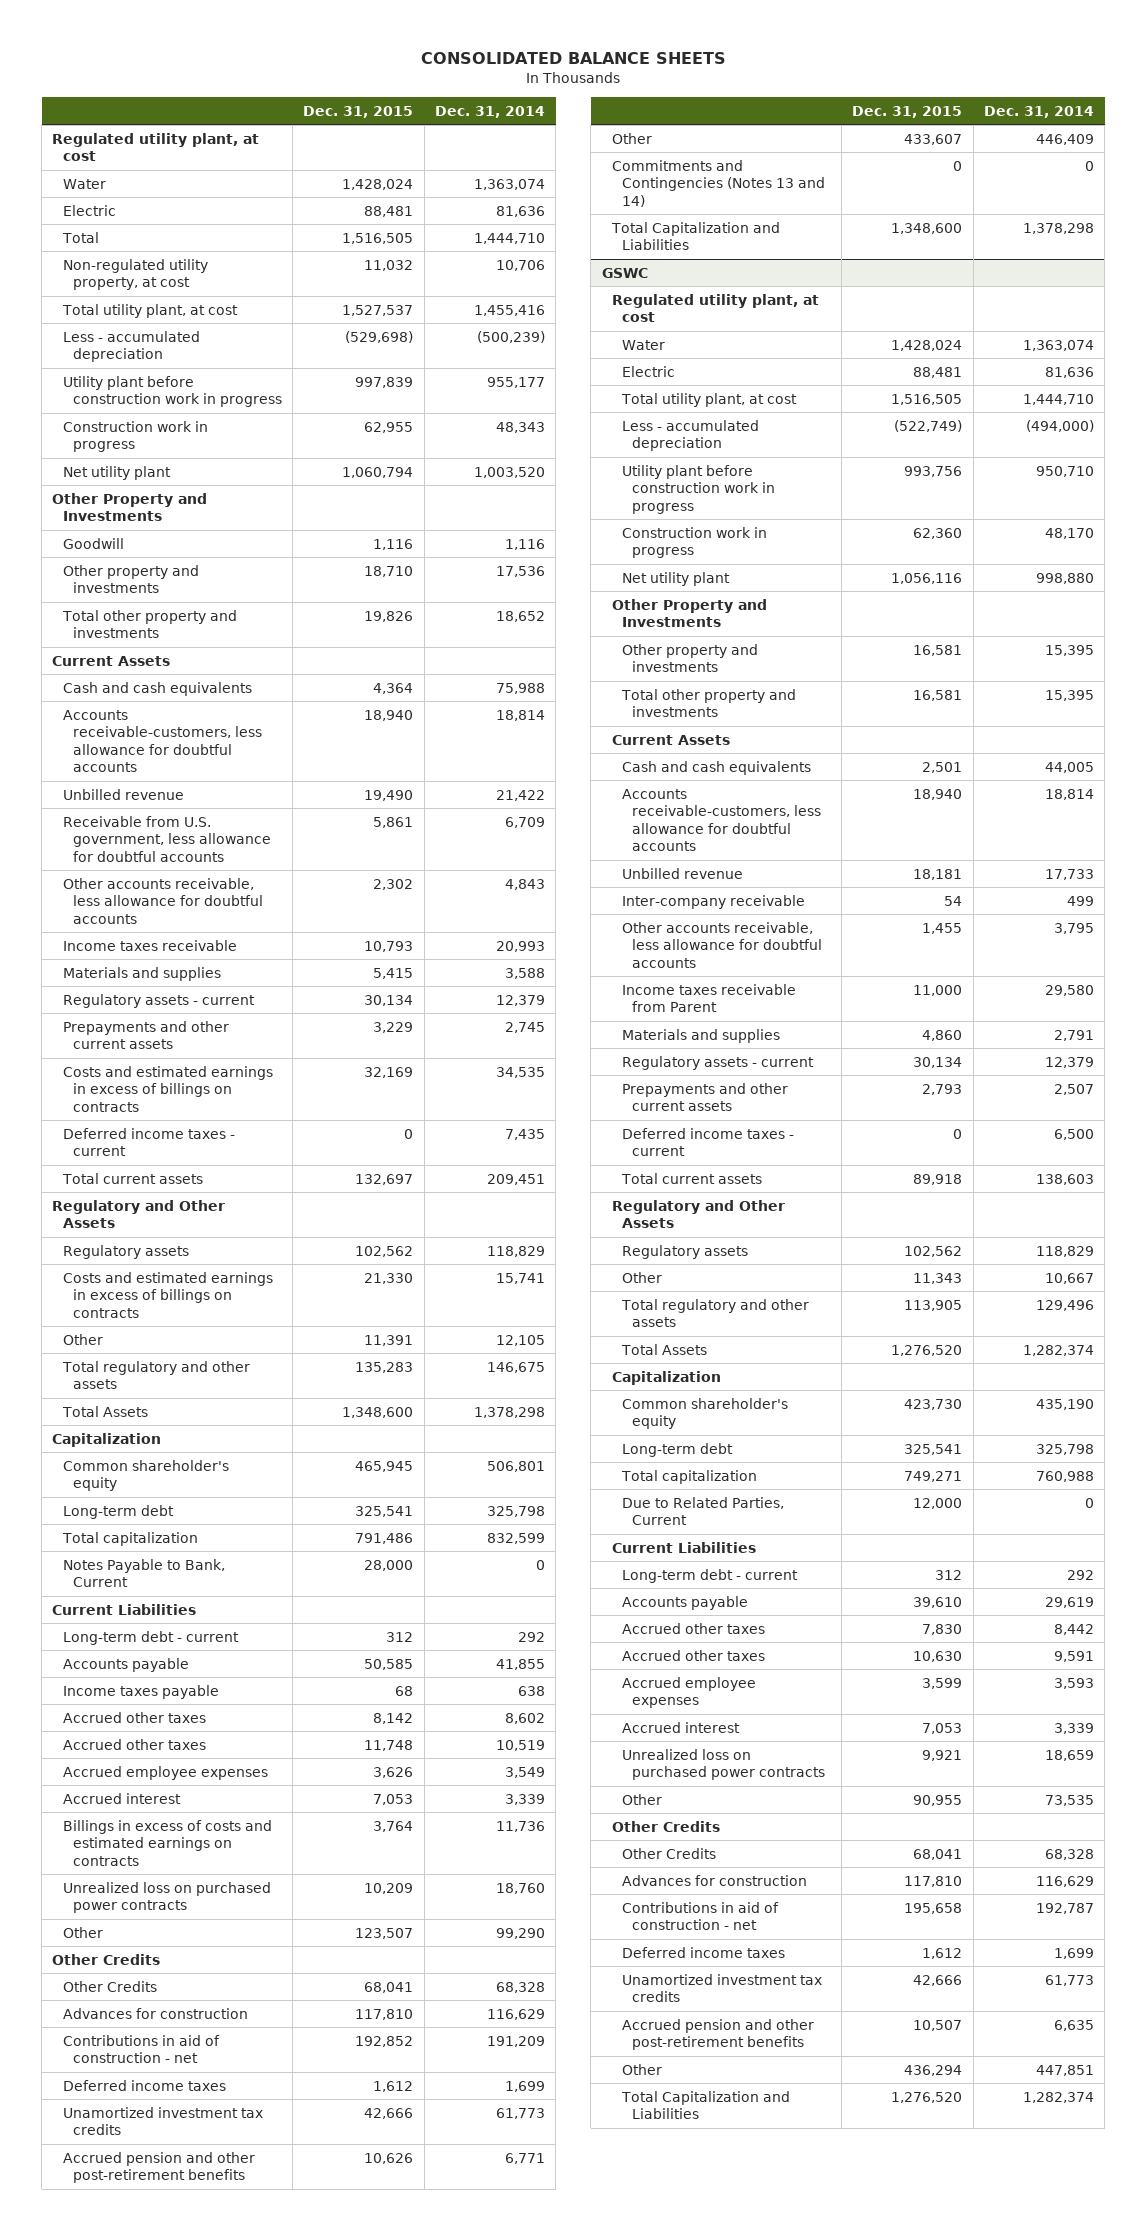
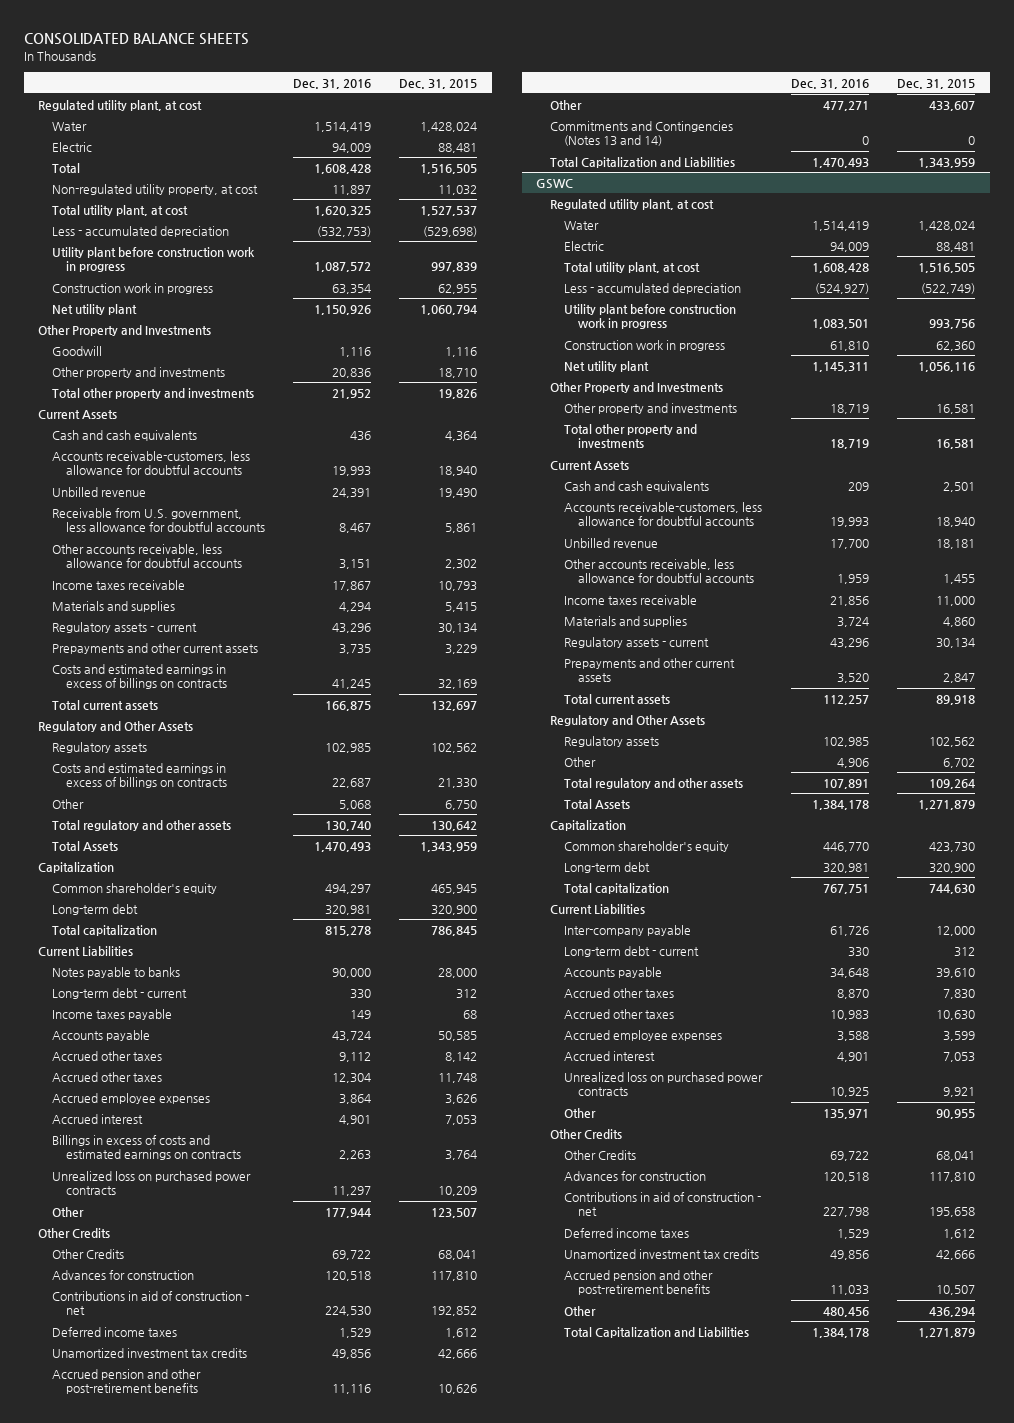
[434,105,545,118] Dec. 31, 2014 -> none
none -> [293,78,372,89] Dec. 31, 2016
[62,1127,235,1157] Deferred income taxes - current -> none
[364,1334,414,1346] 11,391 -> [445,799,478,810] 6,750
[355,1361,414,1373] 135,283 -> [431,820,478,831] 130,642
[342,1406,414,1418] 1,348,600 -> [420,841,478,852] 1,343,959
[62,1558,225,1588] Notes Payable to Bank, Current -> none
[355,1505,414,1517] 325,541 -> [431,904,478,915] 320,900
[355,1532,414,1544] 791,486 -> [431,925,478,936] 786,845
none -> [52,966,181,978] Notes payable to banks
[62,1657,189,1672] Accounts payable -> [52,1029,151,1041] Accounts payable
[891,222,963,234] 1,348,600 -> [918,157,976,168] 1,343,959
[621,894,805,909] Inter-company receivable -> none
[621,983,796,1013] Income taxes receivable from Parent -> [563,594,697,605] Income taxes receivable
[621,1127,794,1157] Deferred income taxes - current -> none
[922,1083,963,1095] 2,793 -> [943,673,976,684] 2,847
[913,1272,963,1284] 11,343 -> [943,757,976,768] 6,702
[904,1299,963,1311] 113,905 -> [929,778,976,789] 109,264
[891,1344,963,1356] 1,276,520 -> [918,799,976,810] 1,271,879
[621,1496,784,1526] Due to Related Parties, Current -> none
[904,1443,963,1455] 325,541 -> [929,862,976,873] 320,900
[904,1470,963,1482] 749,271 -> [929,883,976,894] 744,630
none -> [563,924,691,936] Inter-company payable
[891,2091,963,2103] 1,276,520 -> [918,1327,976,1338] 1,271,879

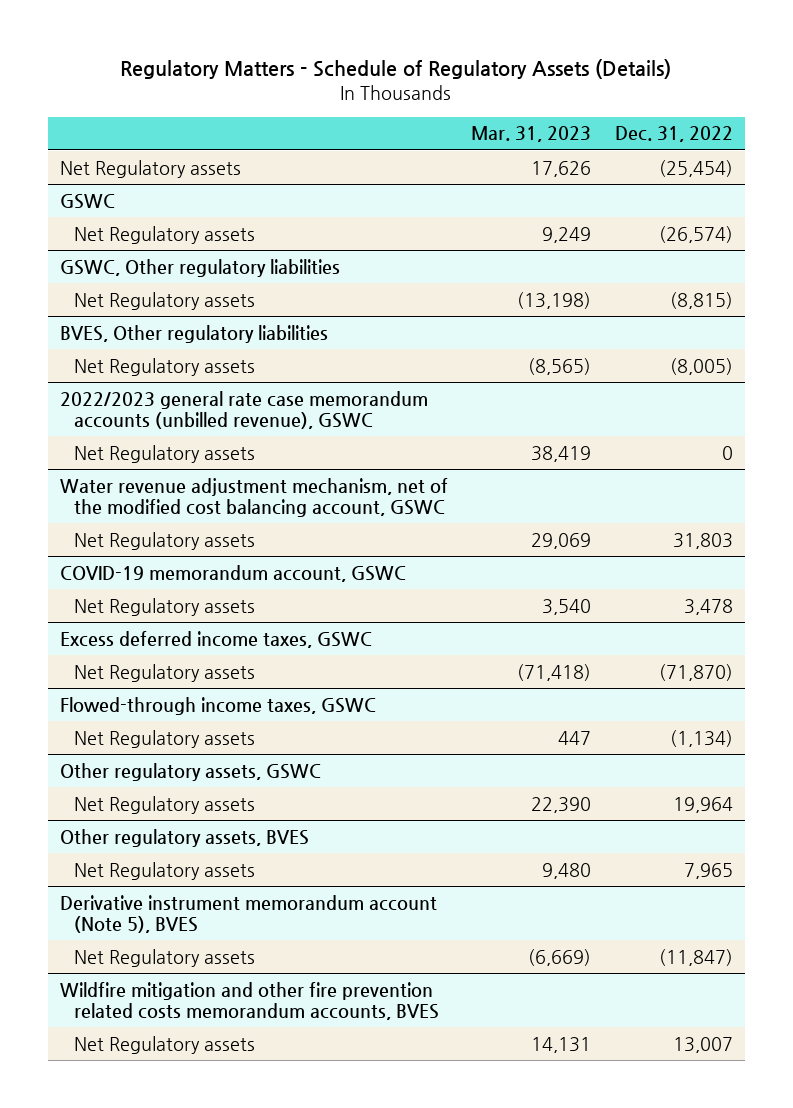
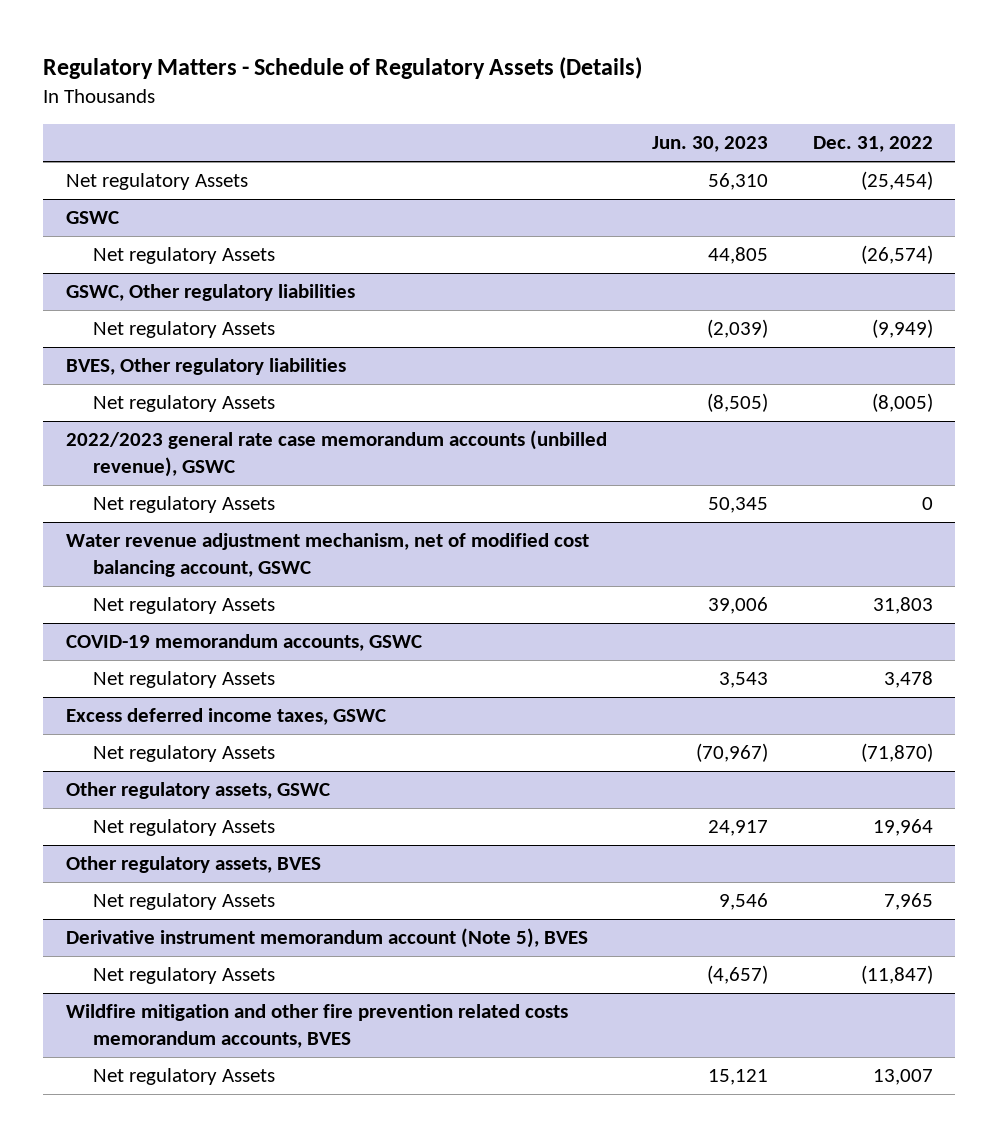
[471,126,592,143] Mar. 31, 2023 -> none
none -> [651,136,768,153] Jun. 30, 2023
[60,159,242,178] Net Regulatory assets -> [65,173,248,191] Net regulatory Assets
[74,225,256,244] Net Regulatory assets -> [93,247,276,265] Net regulatory Assets
[74,291,256,310] Net Regulatory assets -> [93,321,276,339] Net regulatory Assets
[669,291,733,309] (8,815) -> [871,319,933,339] (9,949)
[74,357,256,376] Net Regulatory assets -> [93,395,276,413] Net regulatory Assets
[74,444,256,463] Net Regulatory assets -> [93,496,276,514] Net regulatory Assets
[60,477,449,517] Water revenue adjustment mechanism, net of the modified cost balancing account, GSWC -> [65,533,589,577] Water revenue adjustment mechanism, net of modified cost balancing account, GSWC
[74,531,256,550] Net Regulatory assets -> [93,597,276,615] Net regulatory Assets
[60,564,407,582] COVID-19 memorandum account, GSWC -> [65,634,422,652] COVID-19 memorandum accounts, GSWC
[74,597,256,616] Net Regulatory assets -> [93,671,276,689] Net regulatory Assets
[60,696,377,715] Flowed-through income taxes, GSWC -> none
[74,729,256,748] Net Regulatory assets -> none
[74,663,256,682] Net Regulatory assets -> [93,745,276,763] Net regulatory Assets
[74,795,256,814] Net Regulatory assets -> [93,819,276,837] Net regulatory Assets
[74,861,256,880] Net Regulatory assets -> [93,893,276,911] Net regulatory Assets
[74,948,256,967] Net Regulatory assets -> [93,967,276,985] Net regulatory Assets
[74,1035,256,1054] Net Regulatory assets -> [93,1068,276,1086] Net regulatory Assets

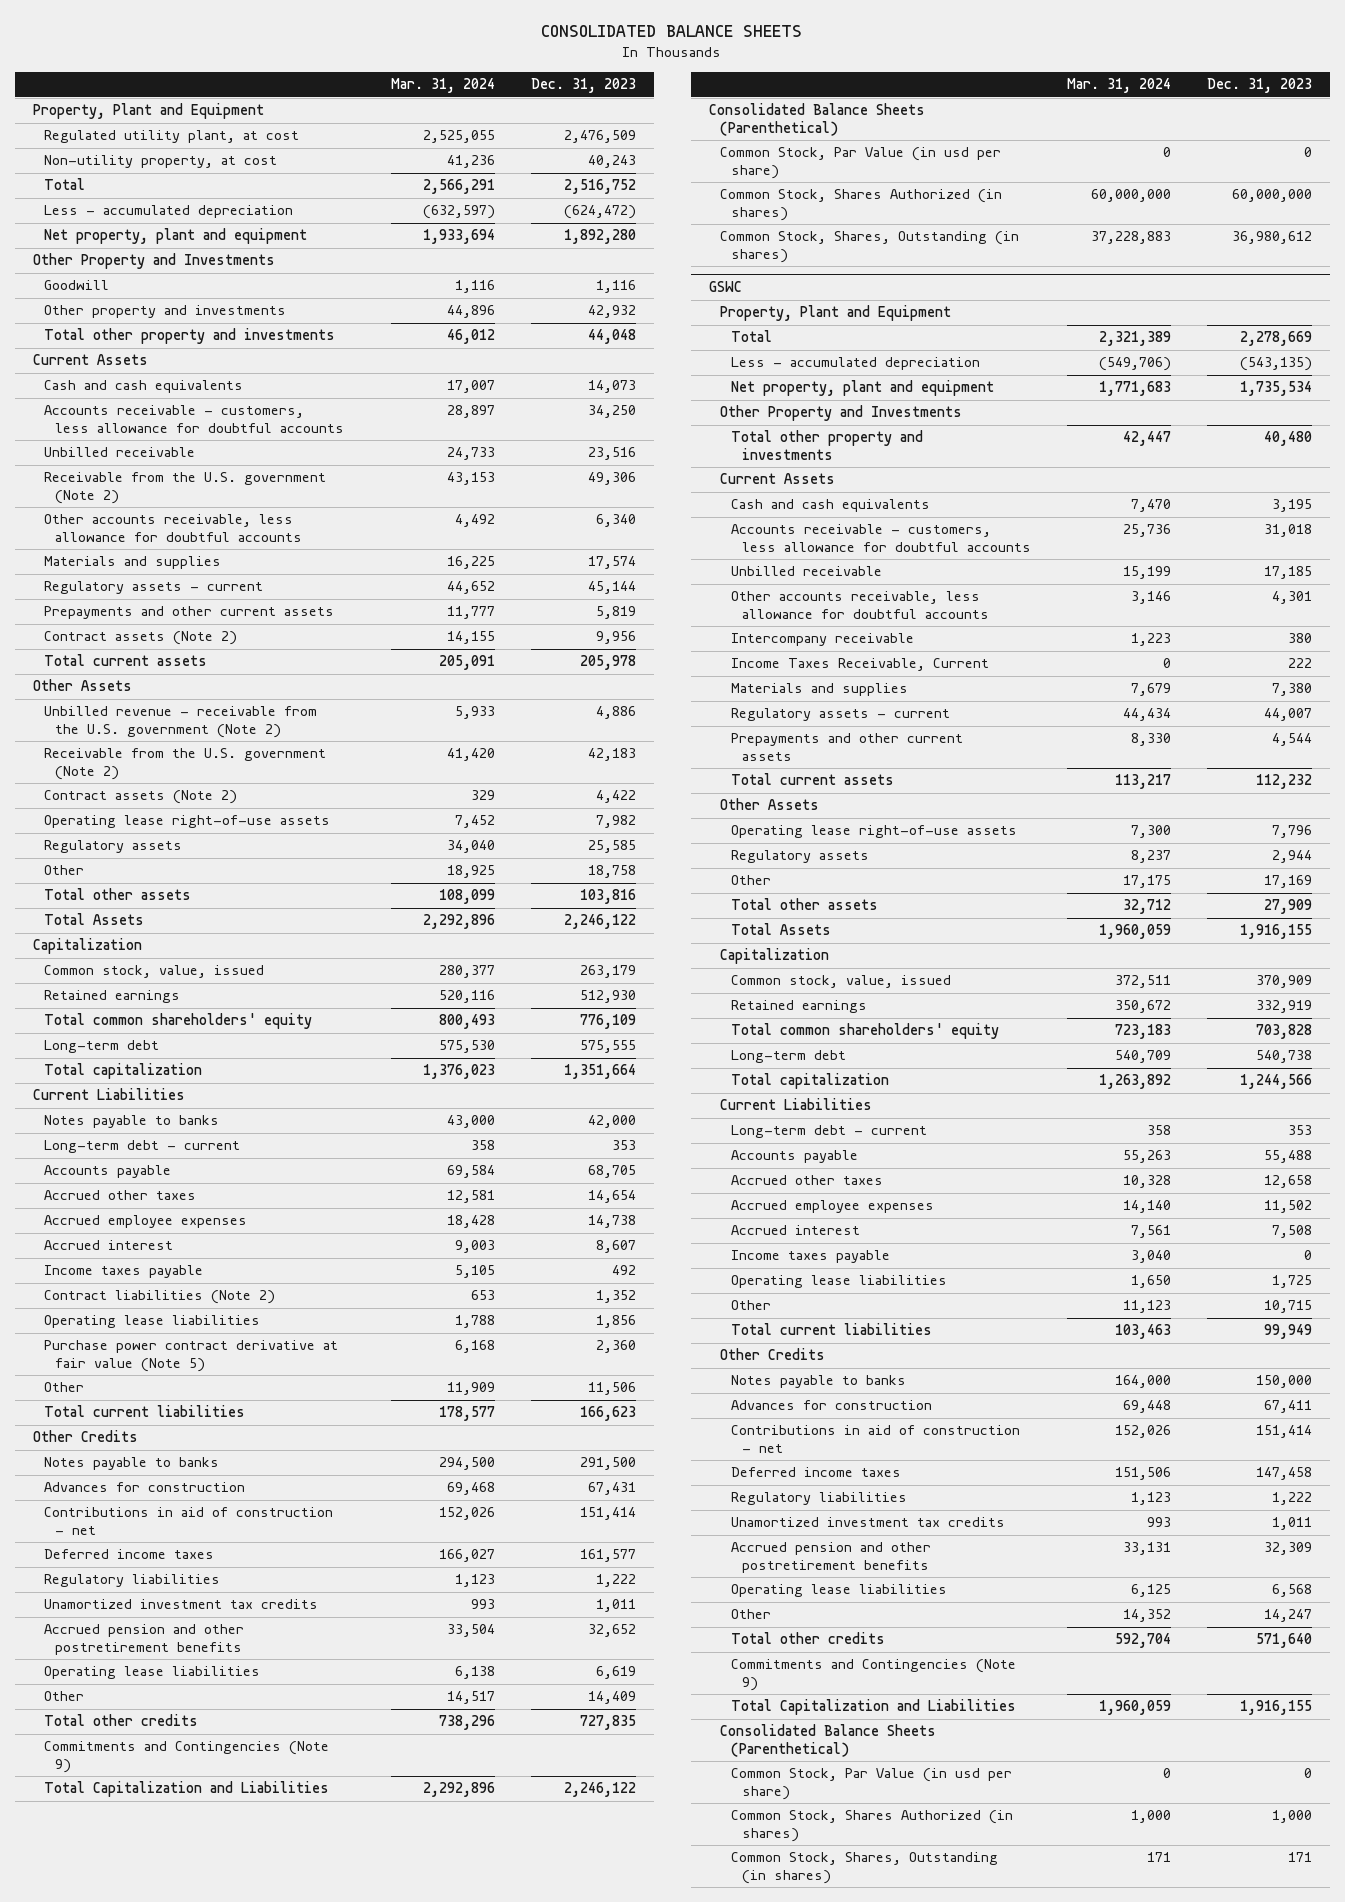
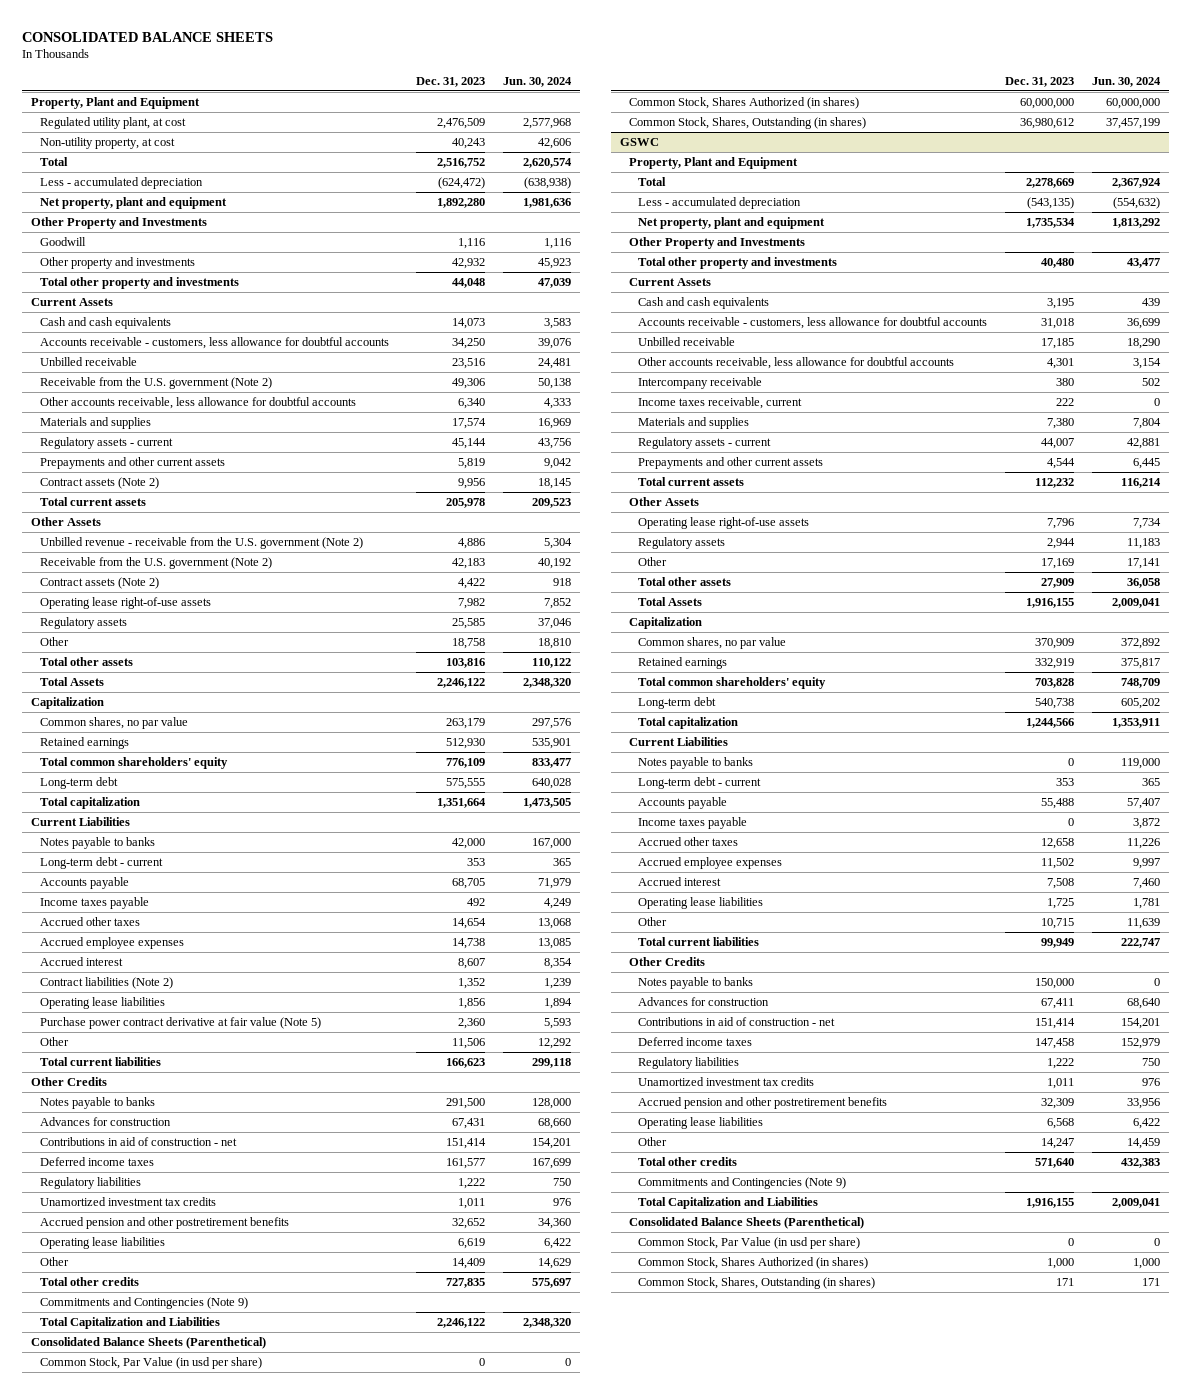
[390,78,495,94] Mar. 31, 2024 -> none
none -> [502,76,572,87] Jun. 30, 2024
[43,965,264,979] Common stock, value, issued -> [40,716,189,729] Common shares, no par value
[43,1265,203,1279] Income taxes payable -> [40,896,150,909] Income taxes payable
[730,658,989,672] Income Taxes Receivable, Current -> [638,396,803,409] Income taxes receivable, current
[730,975,951,989] Common stock, value, issued -> [638,636,787,649] Common shares, no par value
none -> [638,756,754,769] Notes payable to banks
[730,1250,890,1264] Income taxes payable -> [638,816,748,829] Income taxes payable

